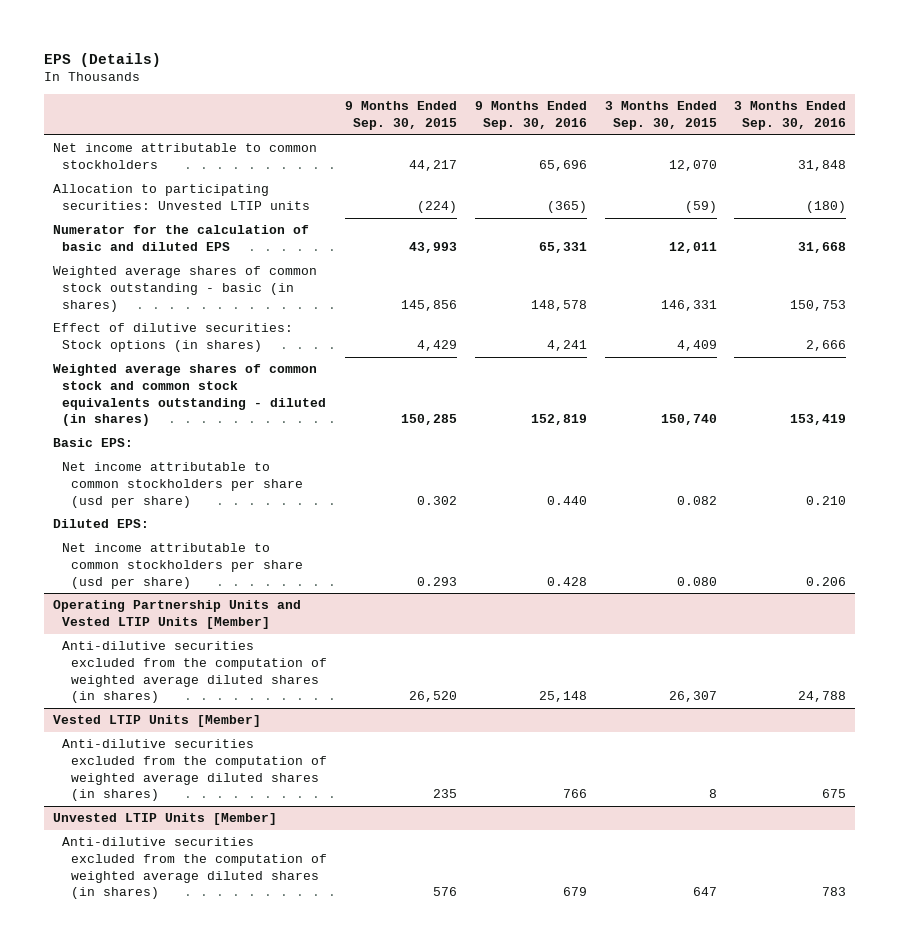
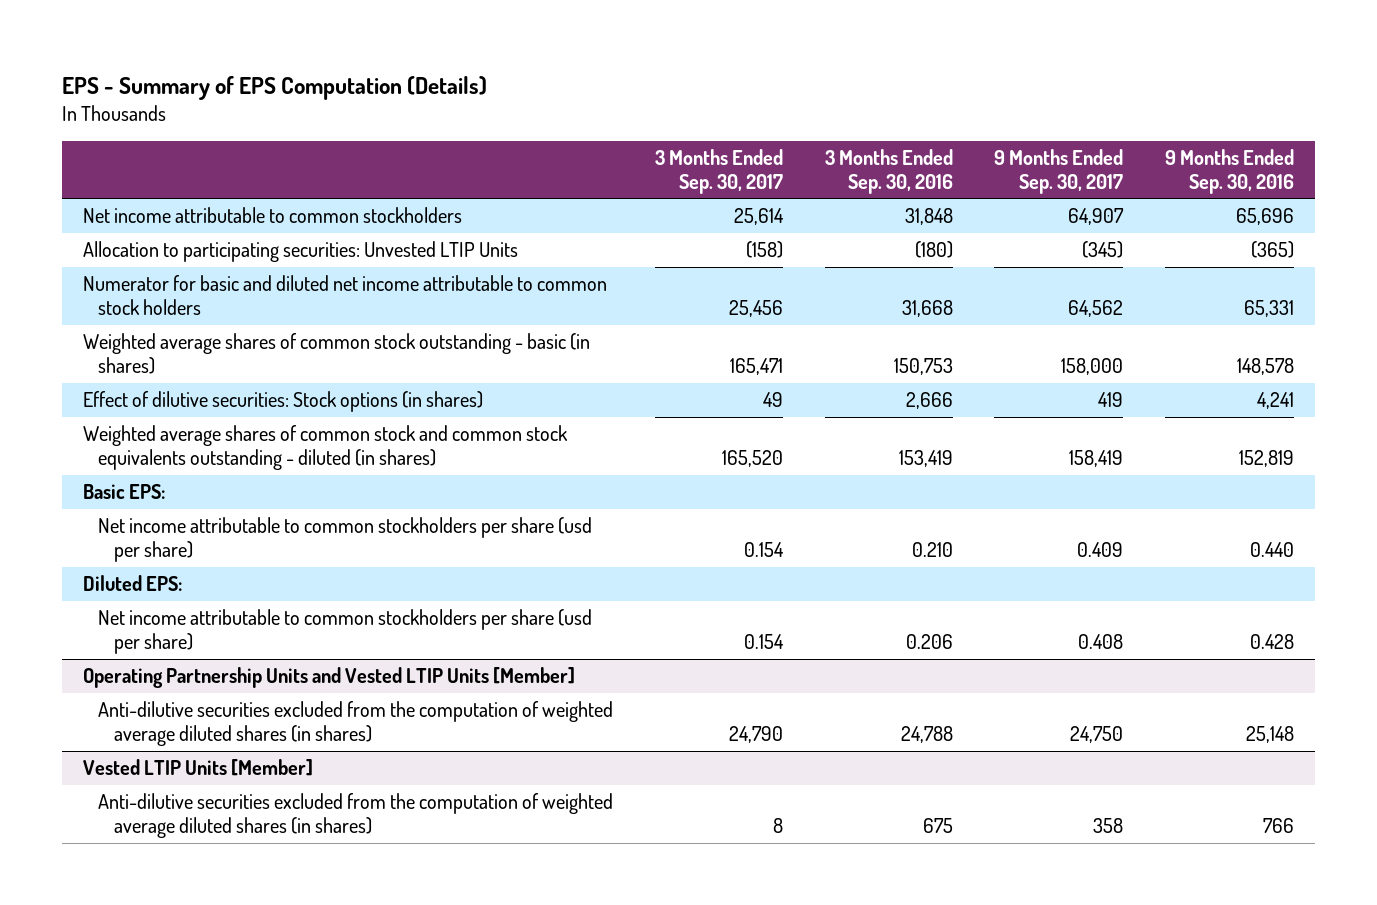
[43,52,161,67] EPS (Details) -> [62,75,488,100] EPS - Summary of EPS Computation (Details)
[344,101,457,130] 9 Months Ended Sep. 30, 2015 -> none
[604,101,717,130] 3 Months Ended Sep. 30, 2015 -> none
none -> [654,149,783,194] 3 Months Ended Sep. 30, 2017
none -> [994,149,1124,194] 9 Months Ended Sep. 30, 2017
[52,184,310,210] Allocation to participating securities: Unvested LTIP units -> [83,241,519,263] Allocation to participating securities: Unvested LTIP Units
[52,225,309,251] Numerator for the calculation of basic and diluted EPS -> [83,275,608,315] Numerator for basic and diluted net income attributable to common stock holders
[52,813,277,826] Unvested LTIP Units [Member] -> none
[61,837,327,900] Anti-dilutive securities excluded from the computation of weighted average diluted shares (in shares) -> none

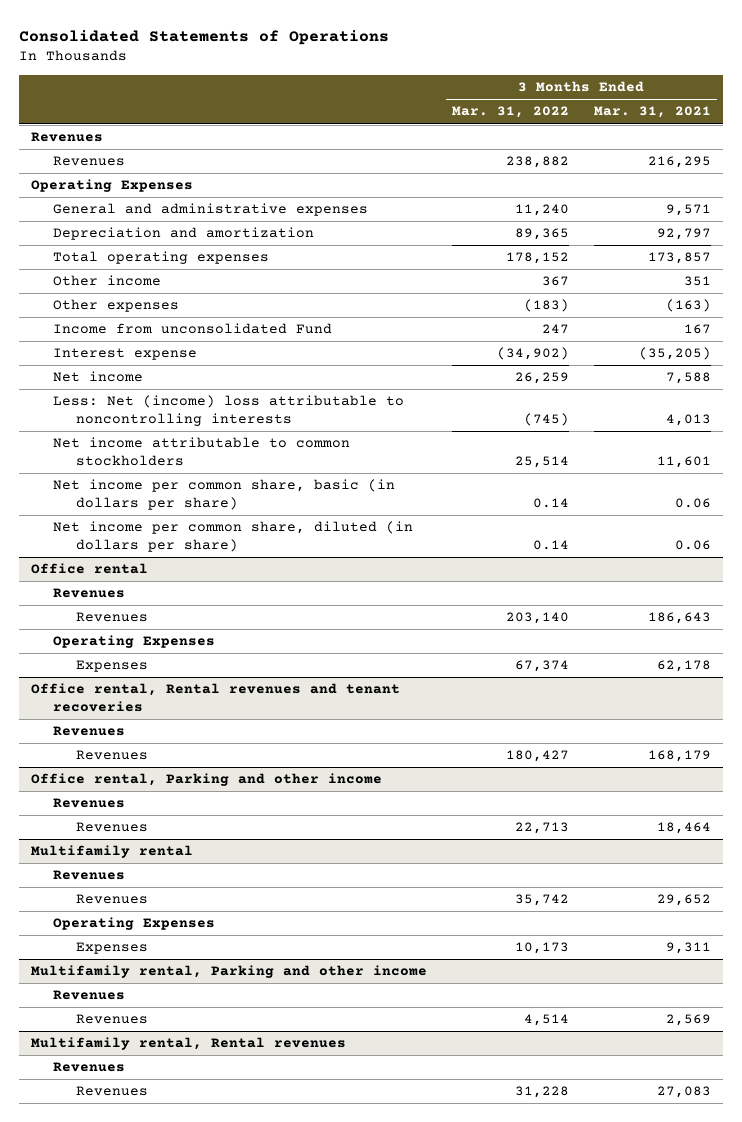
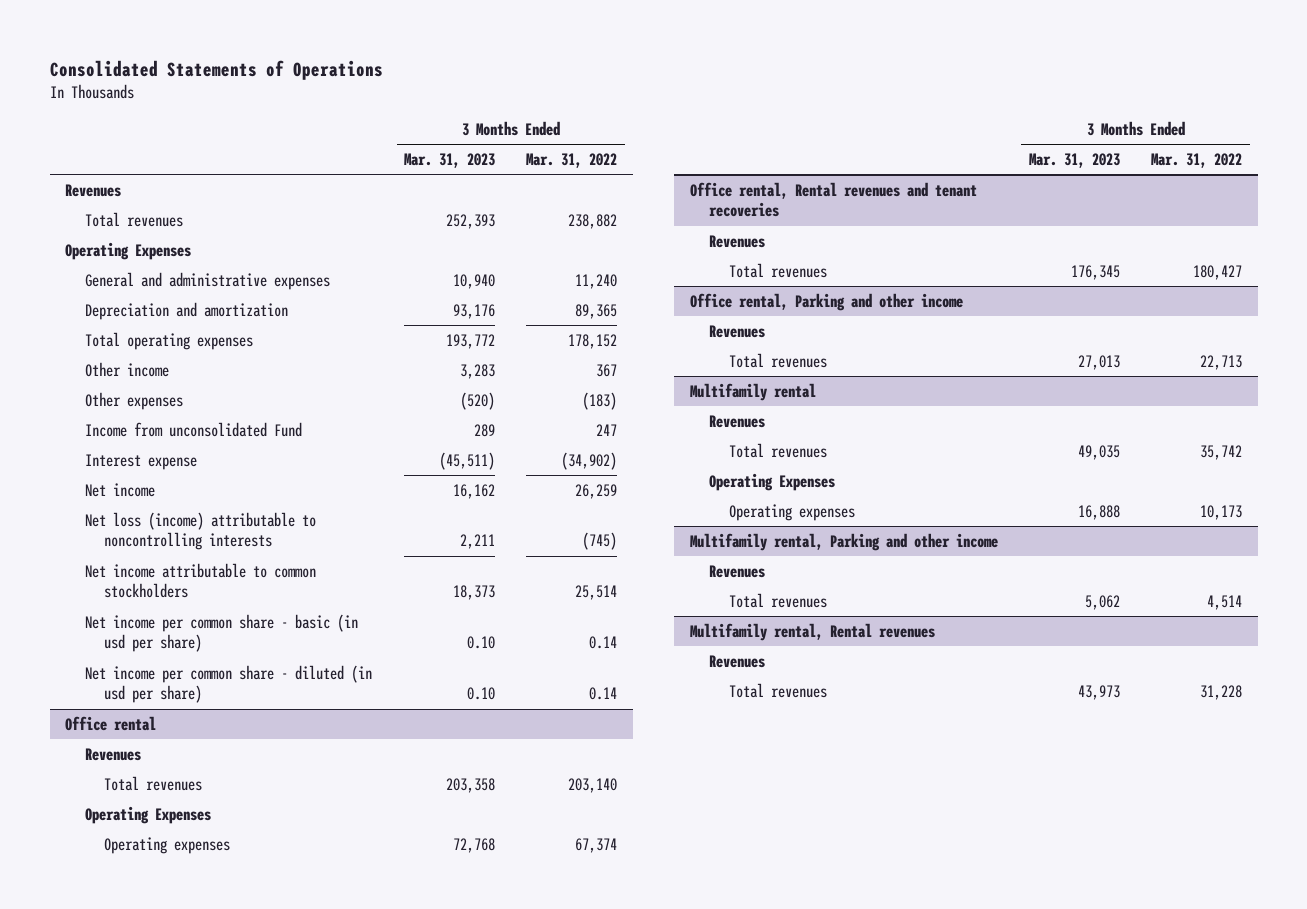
[593,106,711,119] Mar. 31, 2021 -> none
none -> [404,153,496,169] Mar. 31, 2023
[53,156,126,167] Revenues -> [84,211,183,227] Total revenues
[53,395,405,426] Less: Net (income) loss attributable to noncontrolling interests -> [84,511,316,551] Net loss (income) attributable to noncontrolling interests
[53,479,396,510] Net income per common share, basic (in dollars per share) -> [84,613,358,653] Net income per common share - basic (in usd per share)
[53,521,414,552] Net income per common share, diluted (in dollars per share) -> [84,664,372,704] Net income per common share - diluted (in usd per share)
[75,612,148,623] Revenues -> [103,775,202,791] Total revenues
[75,660,148,673] Expenses -> [103,836,230,854] Operating expenses
[75,750,148,761] Revenues -> [728,262,827,278] Total revenues
[75,822,148,833] Revenues -> [728,352,827,368] Total revenues
[75,894,148,905] Revenues -> [728,442,827,458] Total revenues
[75,942,148,955] Expenses -> [728,503,855,521] Operating expenses
[75,1014,148,1025] Revenues -> [728,592,827,608] Total revenues
[75,1086,148,1097] Revenues -> [728,682,827,698] Total revenues

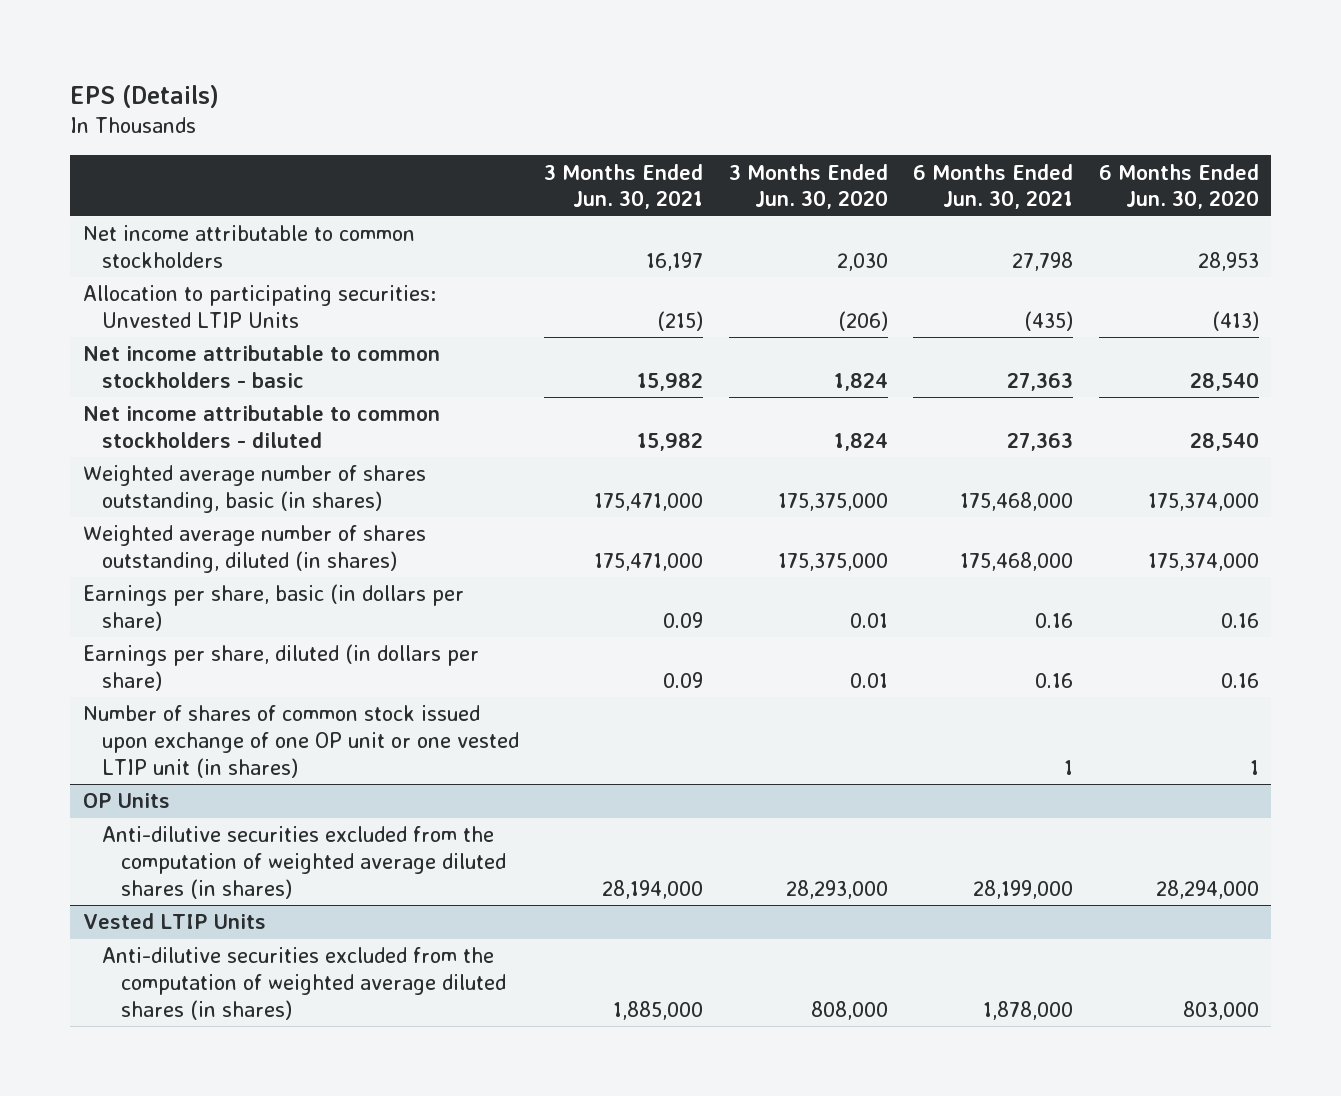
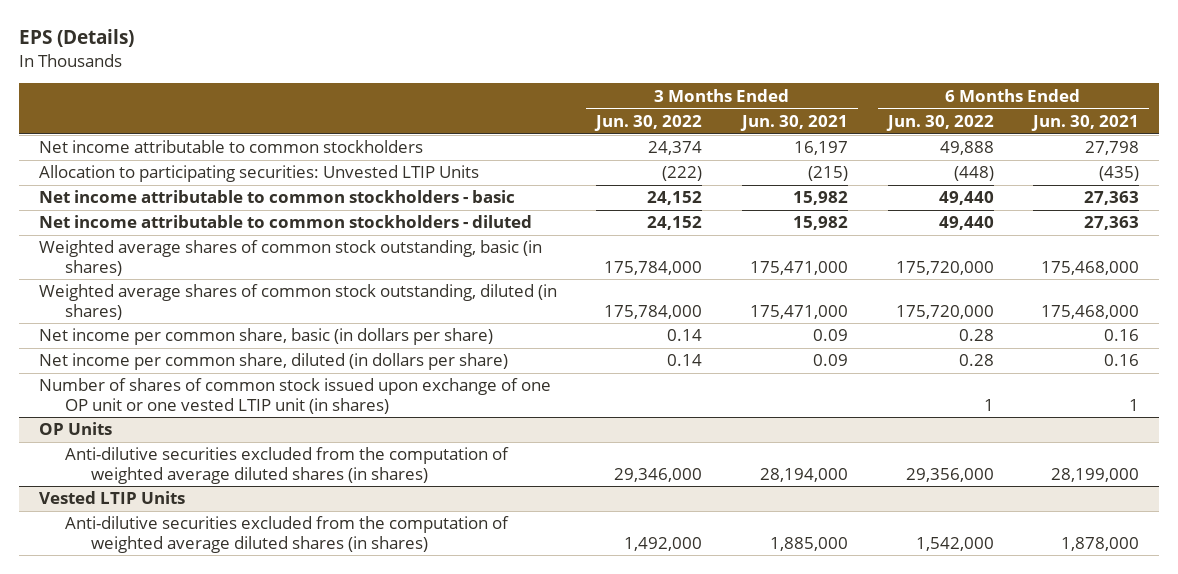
[728,163,888,210] 3 Months Ended Jun. 30, 2020 -> none
[1098,163,1259,210] 6 Months Ended Jun. 30, 2020 -> none
none -> [594,114,703,131] Jun. 30, 2022
none -> [885,114,994,131] Jun. 30, 2022
[82,465,426,513] Weighted average number of shares outstanding, basic (in shares) -> [38,240,542,276] Weighted average shares of common stock outstanding, basic (in shares)
[82,525,426,573] Weighted average number of shares outstanding, diluted (in shares) -> [38,284,557,320] Weighted average shares of common stock outstanding, diluted (in shares)
[82,584,464,631] Earnings per share, basic (in dollars per share) -> [38,328,493,346] Net income per common share, basic (in dollars per share)
[82,644,479,691] Earnings per share, diluted (in dollars per share) -> [38,353,508,371] Net income per common share, diluted (in dollars per share)

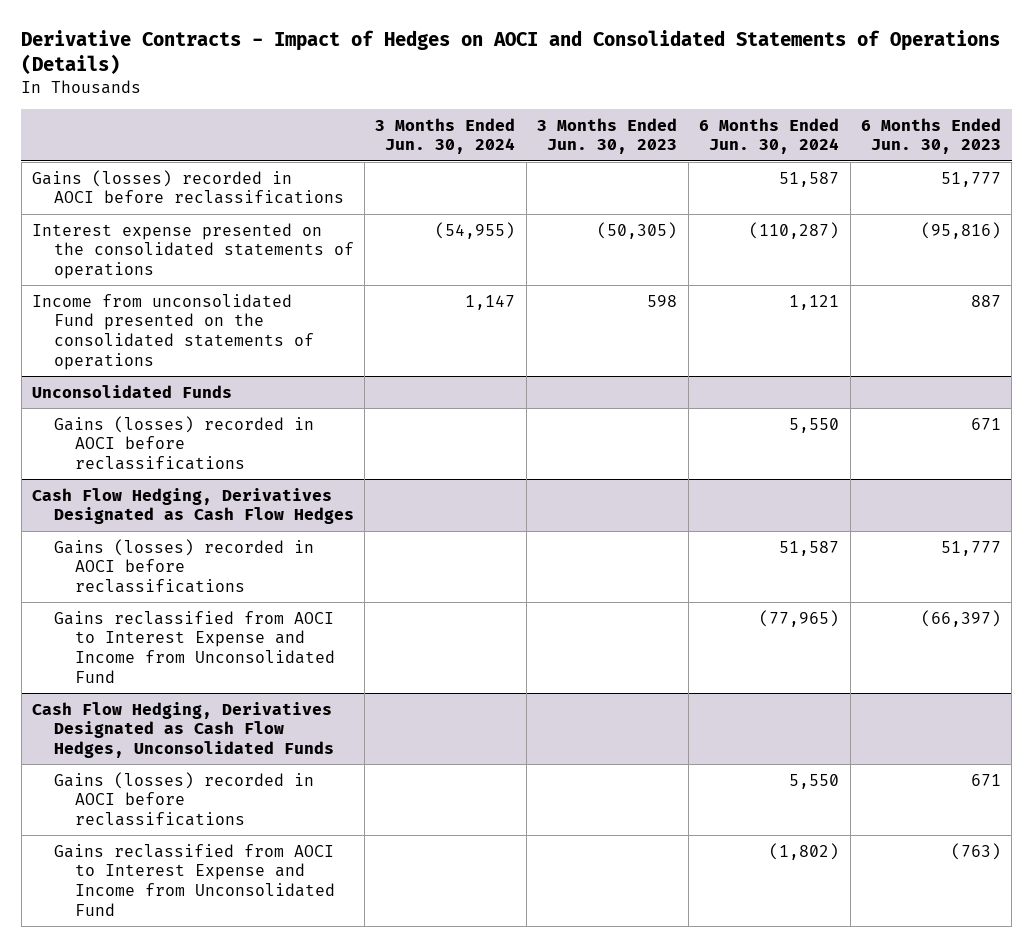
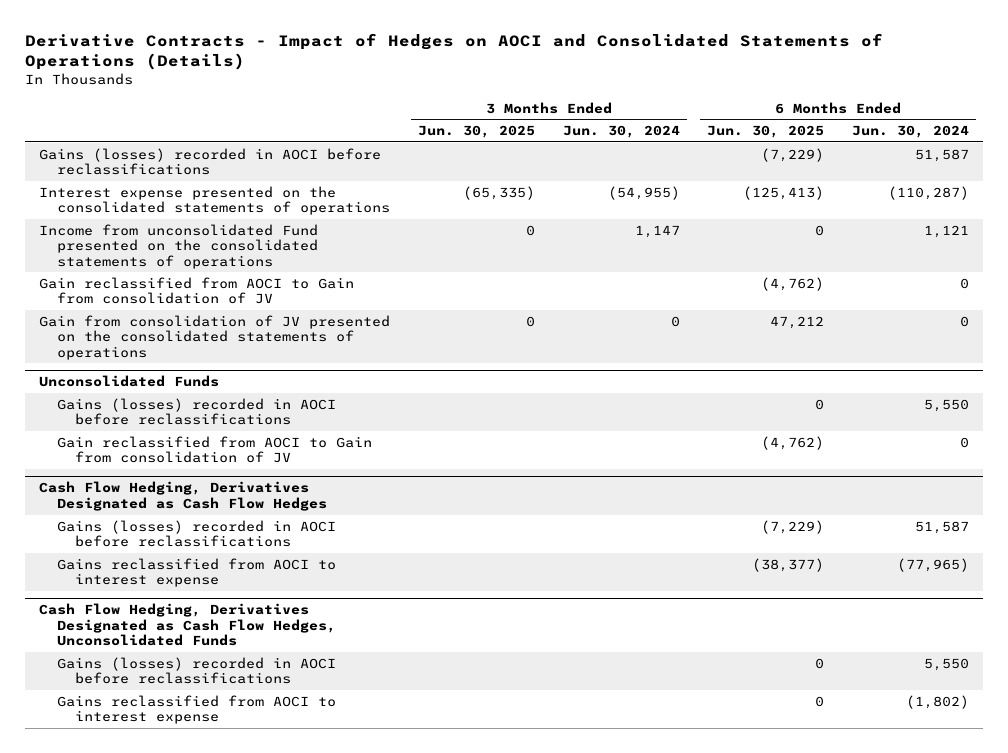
[537,117,678,155] 3 Months Ended Jun. 30, 2023 -> none
[861,117,1002,155] 6 Months Ended Jun. 30, 2023 -> none
none -> [417,125,535,139] Jun. 30, 2025
none -> [707,125,825,139] Jun. 30, 2025
none -> [39,276,355,305] Gain reclassified from AOCI to Gain from consolidation of JV
none -> [39,314,391,360] Gain from consolidation of JV presented on the consolidated statements of operations
none -> [57,435,373,464] Gain reclassified from AOCI to Gain from consolidation of JV
[53,610,336,683] Gains reclassified from AOCI to Interest Expense and Income from Unconsolidated Fund -> [57,557,337,588] Gains reclassified from AOCI to interest expense
[53,843,336,916] Gains reclassified from AOCI to Interest Expense and Income from Unconsolidated Fund -> [57,694,337,725] Gains reclassified from AOCI to interest expense

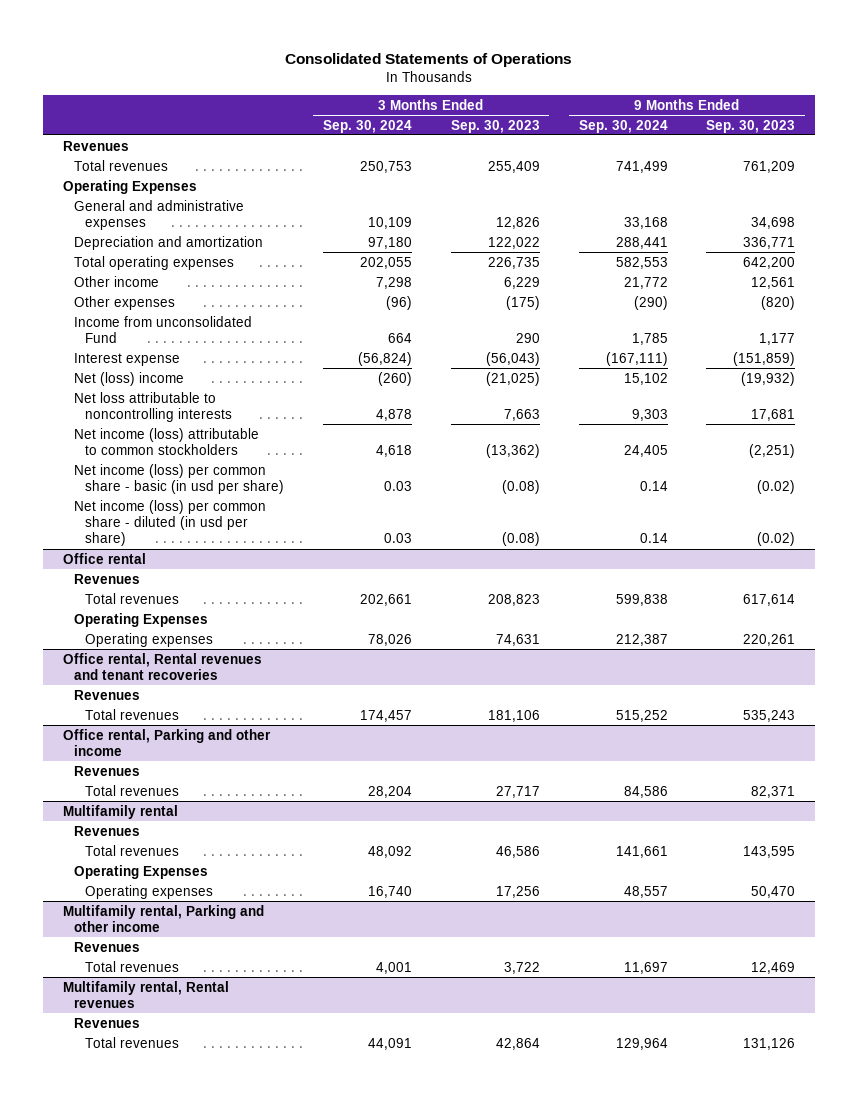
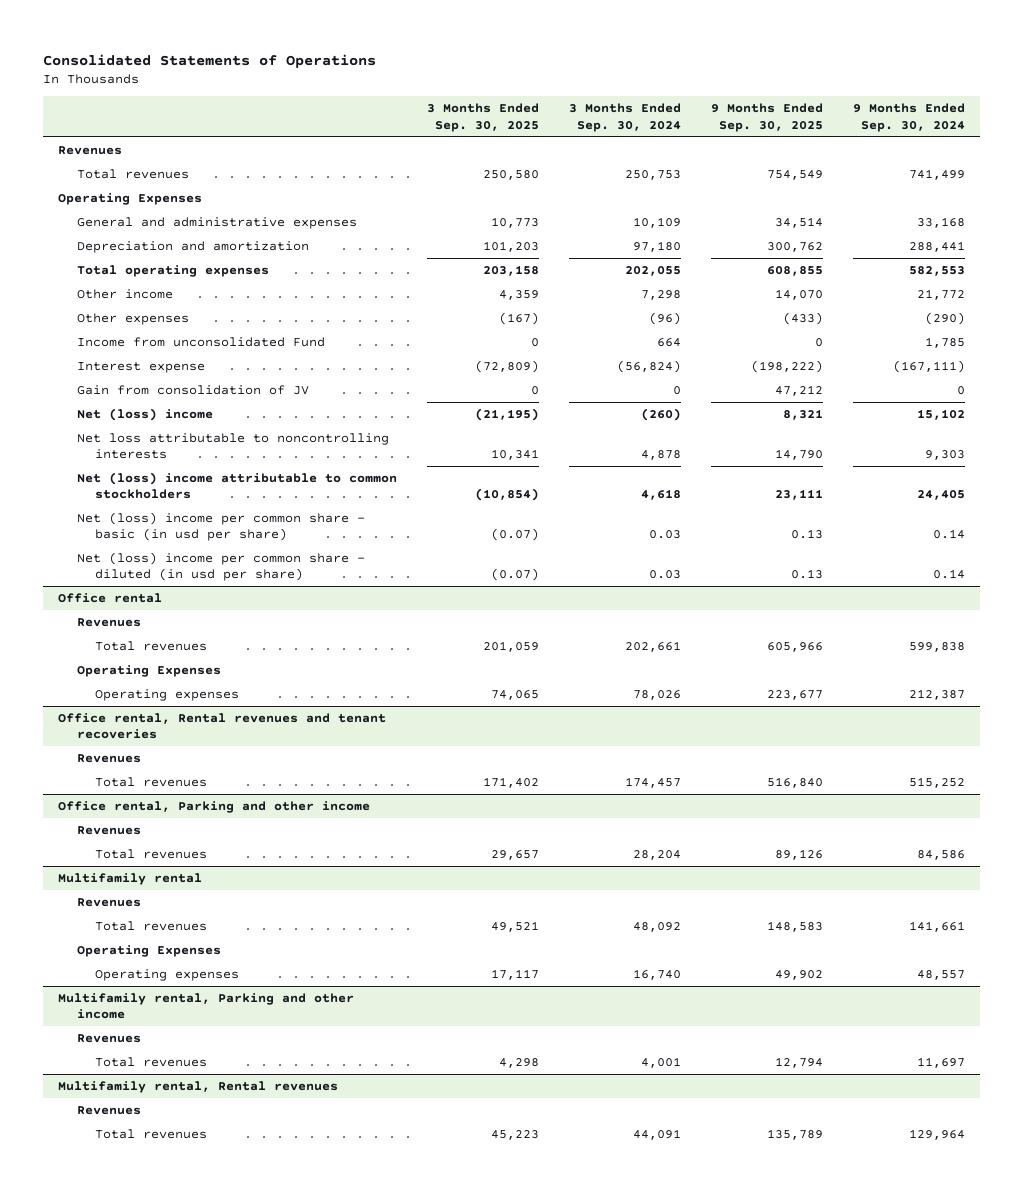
[450,119,540,133] Sep. 30, 2023 -> none
[706,119,796,133] Sep. 30, 2023 -> none
none -> [426,103,539,132] 3 Months Ended Sep. 30, 2025
none -> [710,103,823,132] 9 Months Ended Sep. 30, 2025
none -> [76,384,309,395] Gain from consolidation of JV
[73,427,259,455] Net income (loss) attributable to common stockholders -> [76,471,397,500] Net (loss) income attributable to common stockholders
[73,463,285,494] Net income (loss) per common share - basic (in usd per share) -> [76,511,365,542] Net (loss) income per common share - basic (in usd per share)
[73,499,266,547] Net income (loss) per common share - diluted (in usd per share) -> [76,551,365,582] Net (loss) income per common share - diluted (in usd per share)

